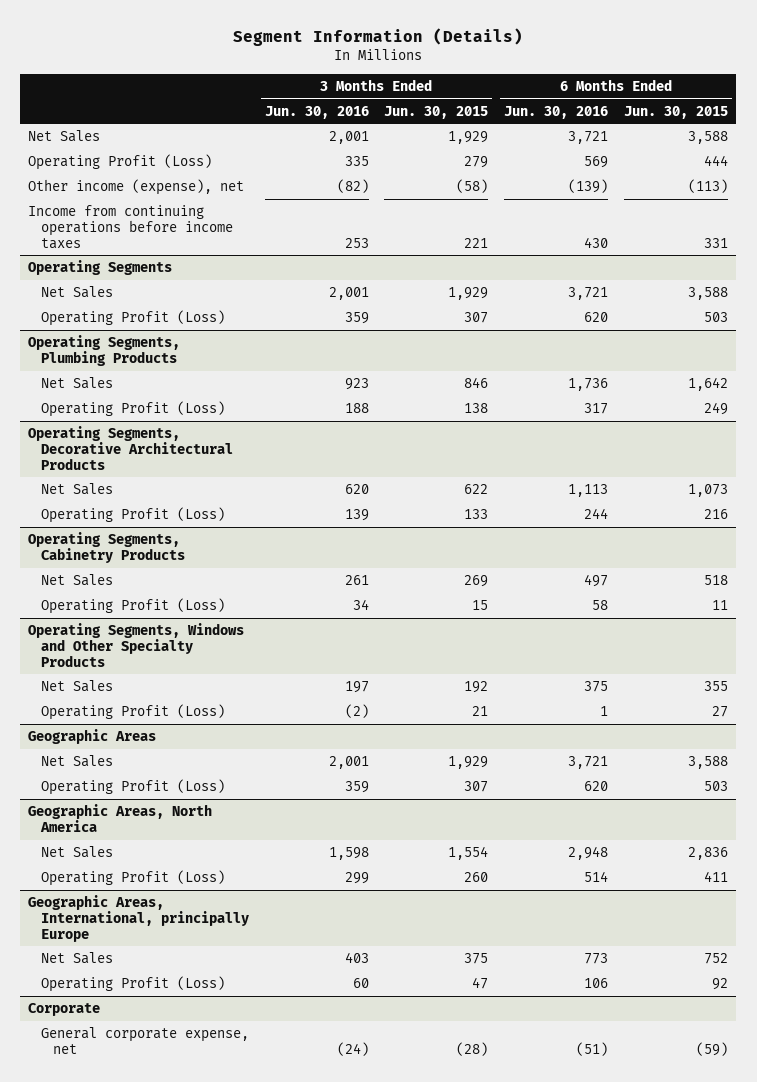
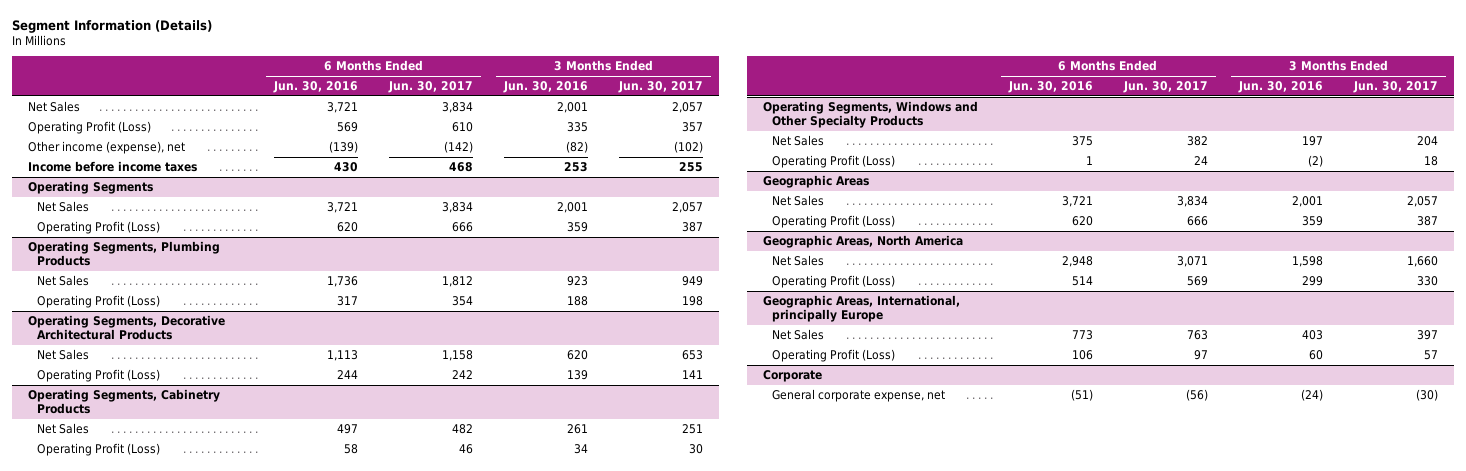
[384,105,489,119] Jun. 30, 2015 -> none
[624,105,729,119] Jun. 30, 2015 -> none
none -> [388,81,474,94] Jun. 30, 2017
none -> [618,81,704,94] Jun. 30, 2017
[28,205,233,249] Income from continuing operations before income taxes -> [27,160,197,172] Income before income taxes

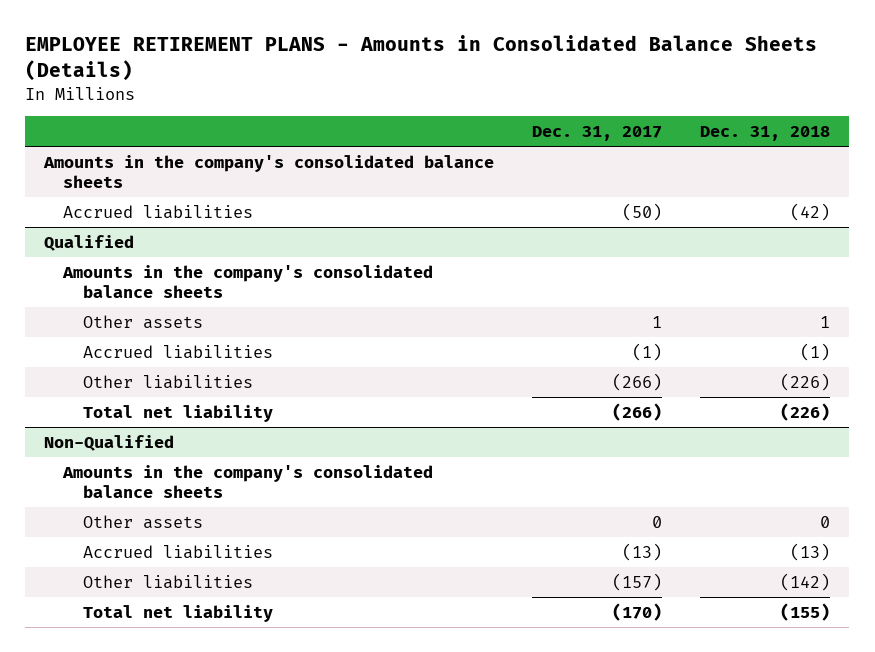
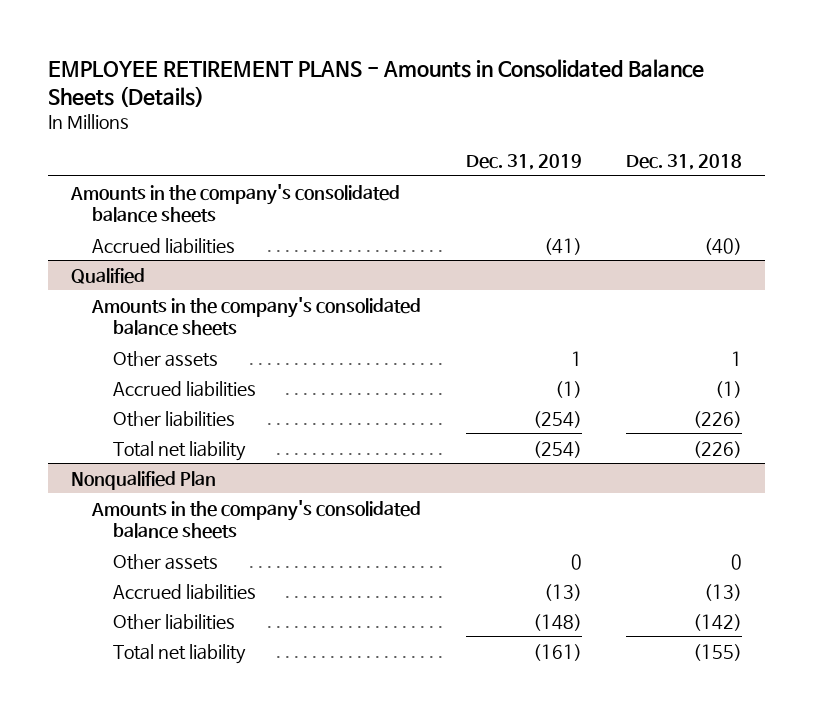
[532,125,663,141] Dec. 31, 2017 -> none
none -> [465,154,582,171] Dec. 31, 2019
[790,202,831,221] (42) -> [704,237,743,255] (40)
[44,434,175,451] Non-Qualified -> [70,470,216,490] Nonqualified Plan

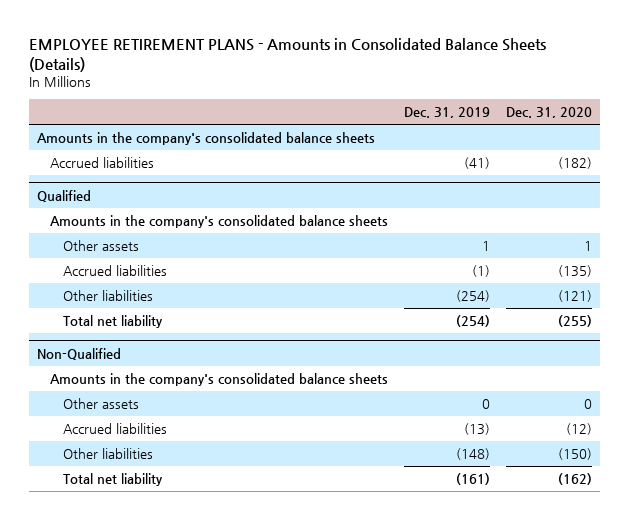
[626,154,743,171] Dec. 31, 2018 -> none
none -> [505,106,592,118] Dec. 31, 2020
[70,470,216,490] Nonqualified Plan -> [37,347,122,360] Non-Qualified

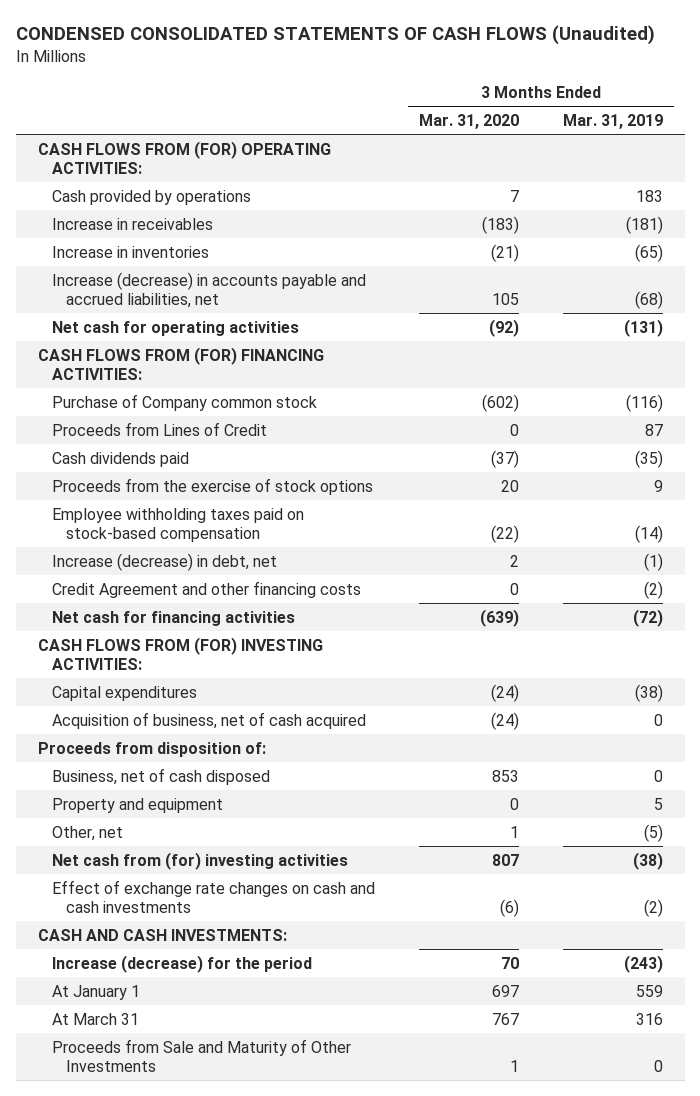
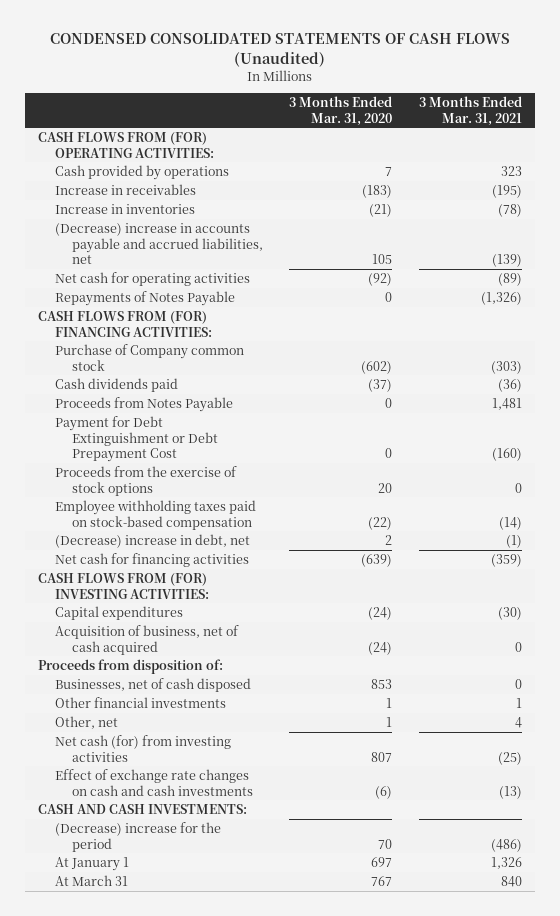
[562,113,663,129] Mar. 31, 2019 -> none
none -> [418,95,522,126] 3 Months Ended Mar. 31, 2021
[51,271,366,309] Increase (decrease) in accounts payable and accrued liabilities, net -> [54,222,263,265] (Decrease) increase in accounts payable and accrued liabilities, net
none -> [54,290,235,306] Repayments of Notes Payable
[51,421,267,436] Proceeds from Lines of Credit -> none
none -> [54,396,233,412] Proceeds from Notes Payable
none -> [54,415,218,463] Payment for Debt Extinguishment or Debt Prepayment Cost
[51,580,361,598] Credit Agreement and other financing costs -> none
[51,552,277,571] Increase (decrease) in debt, net -> [54,533,250,548] (Decrease) increase in debt, net
[51,797,223,813] Property and equipment -> none
[51,767,270,785] Business, net of cash disposed -> [54,677,251,692] Businesses, net of cash disposed
none -> [54,696,226,708] Other financial investments
[51,851,348,870] Net cash from (for) investing activities -> [54,734,231,762] Net cash (for) from investing activities
[51,954,312,973] Increase (decrease) for the period -> [54,821,221,852] (Decrease) increase for the period
[51,1038,351,1073] Proceeds from Sale and Maturity of Other Investments -> none

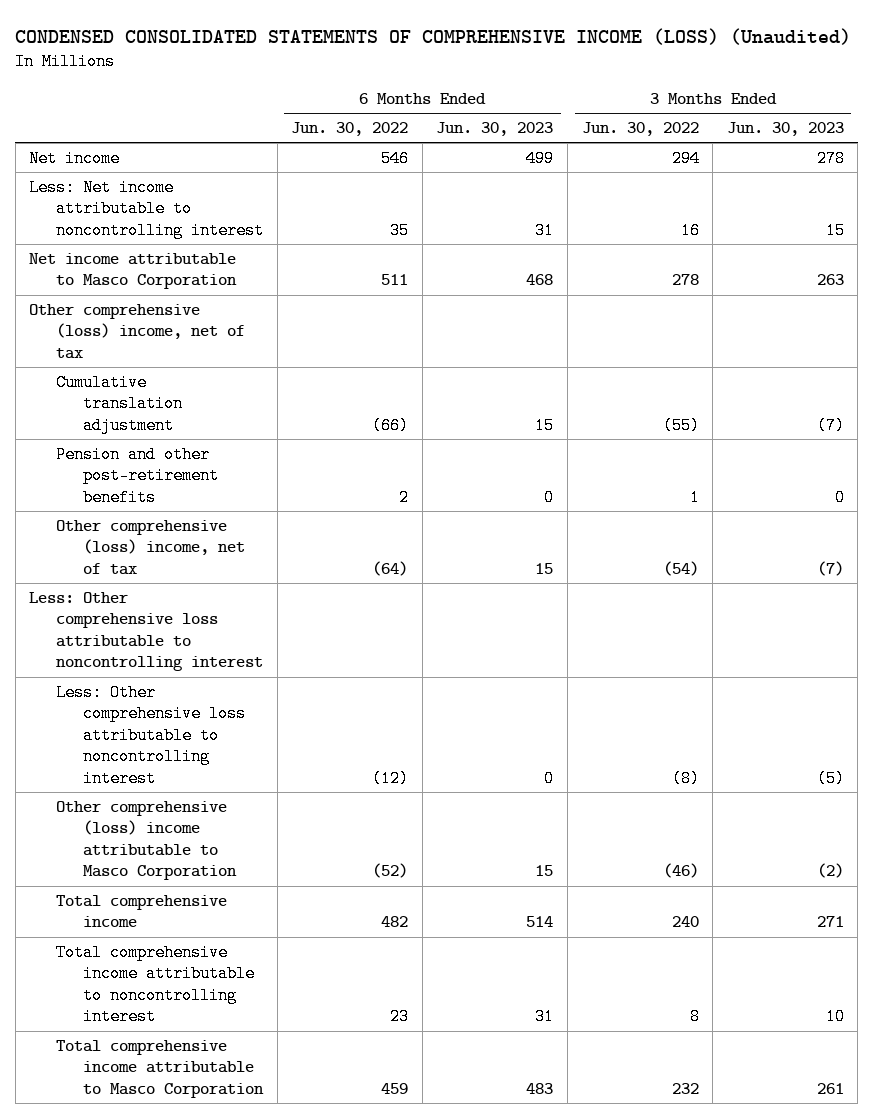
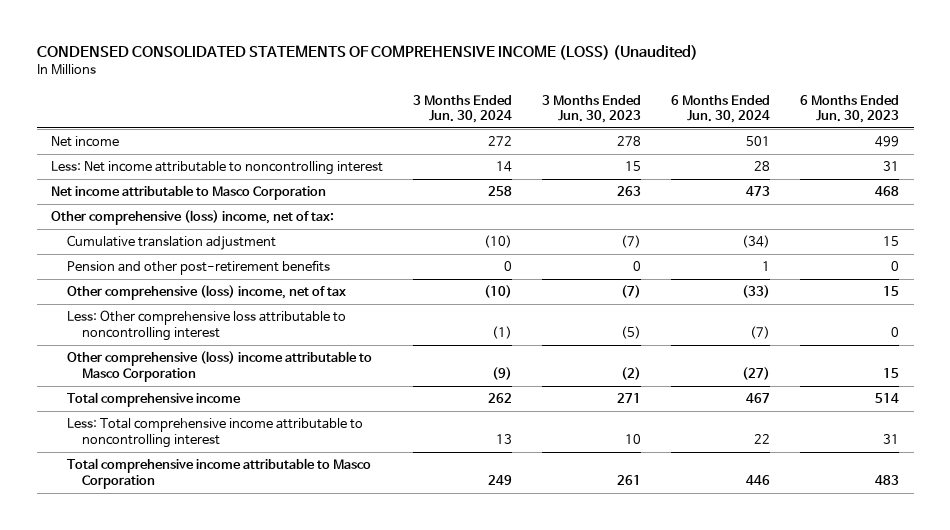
[291,122,409,137] Jun. 30, 2022 -> none
[581,122,699,137] Jun. 30, 2022 -> none
none -> [413,94,513,123] 3 Months Ended Jun. 30, 2024
none -> [670,94,770,123] 6 Months Ended Jun. 30, 2024
[29,303,246,359] Other comprehensive (loss) income, net of tax -> [51,210,335,226] Other comprehensive (loss) income, net of tax:
[29,591,264,672] Less: Other comprehensive loss attributable to noncontrolling interest -> none
[56,943,255,1026] Total comprehensive income attributable to noncontrolling interest -> [66,418,363,448] Less: Total comprehensive income attributable to noncontrolling interest

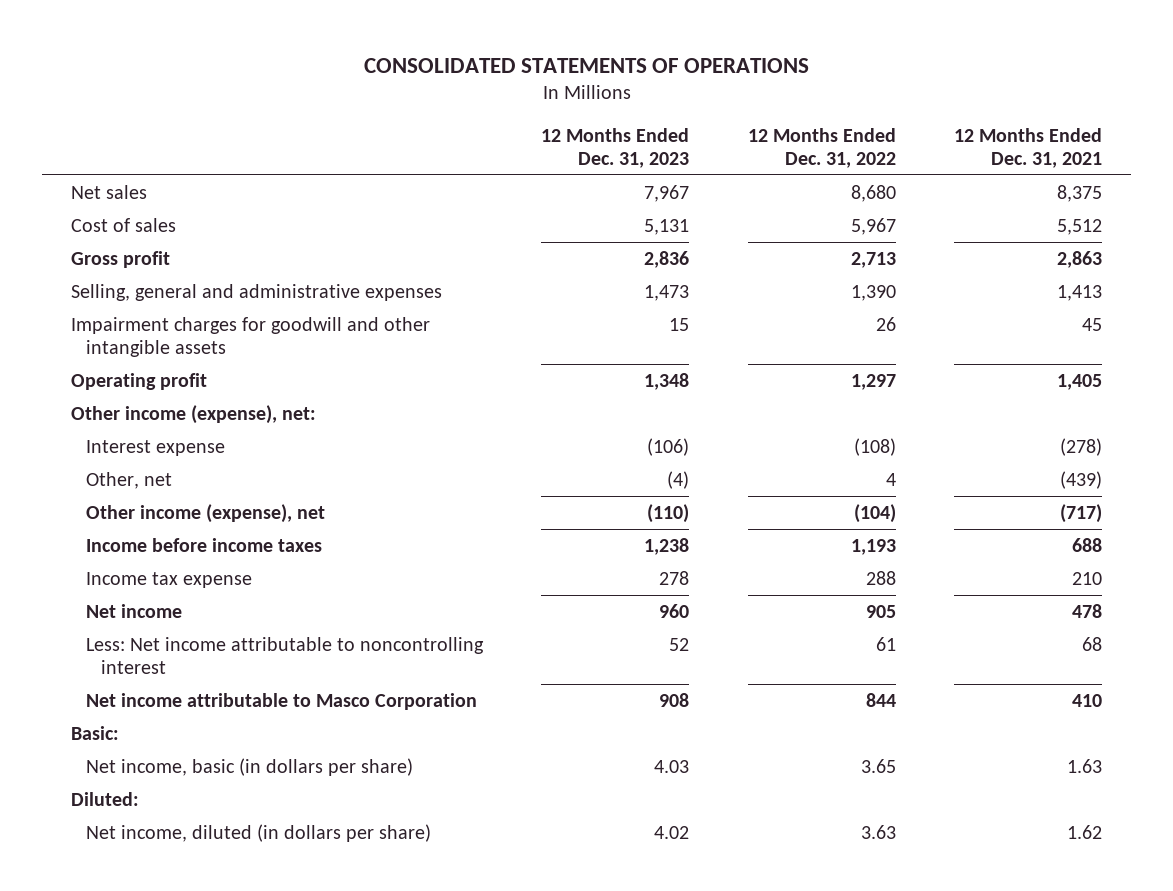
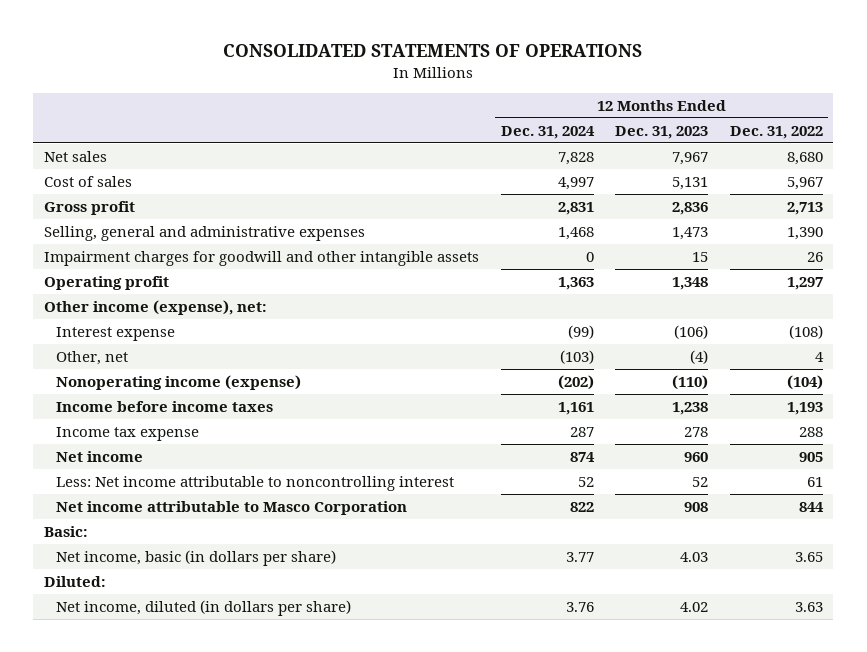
[953,127,1102,169] 12 Months Ended Dec. 31, 2021 -> none
none -> [500,125,595,139] Dec. 31, 2024
[86,503,326,523] Other income (expense), net -> [55,374,301,390] Nonoperating income (expense)

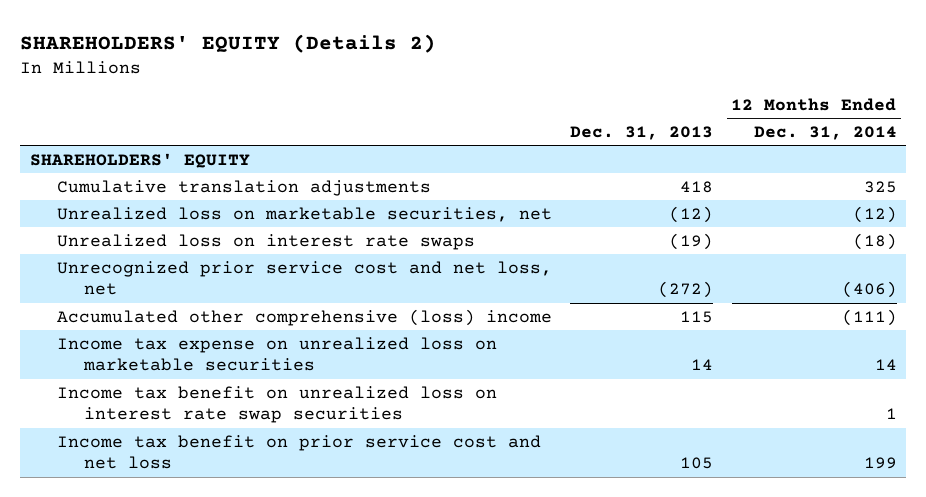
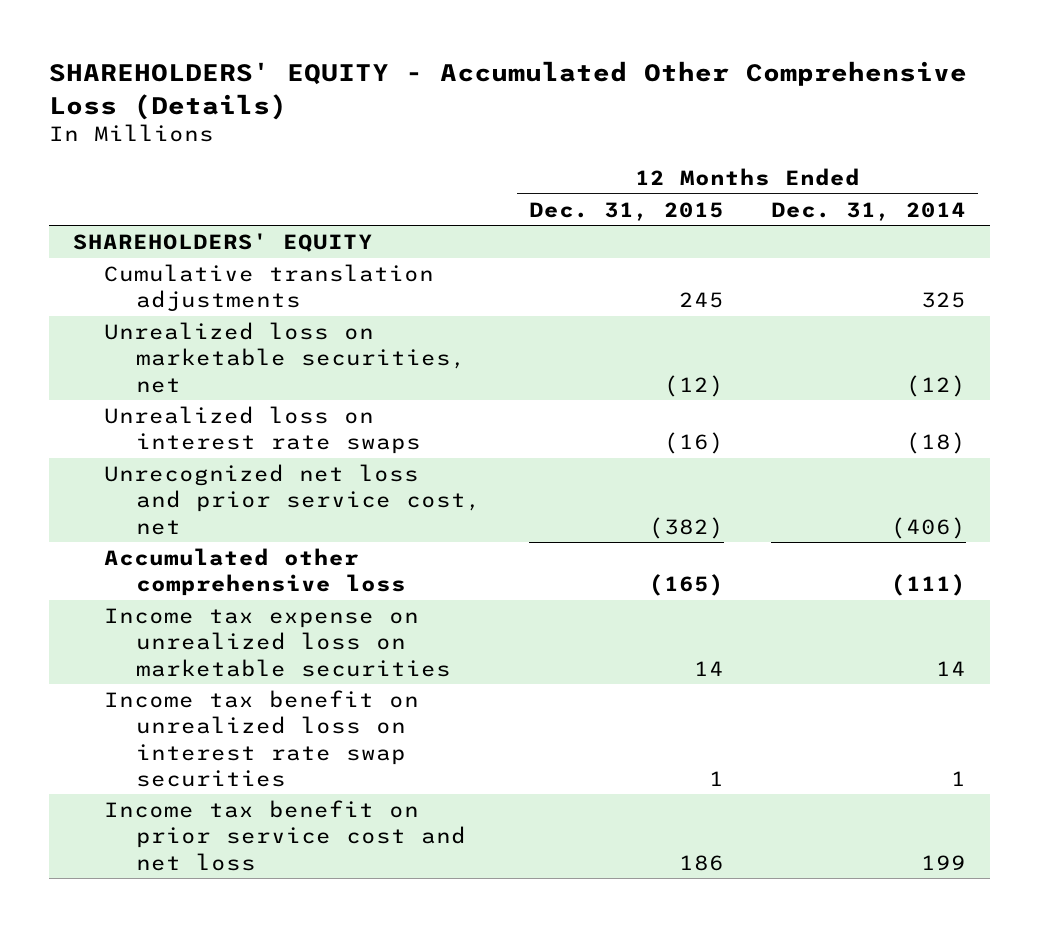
[20,33,437,53] SHAREHOLDERS' EQUITY (Details 2) -> [49,61,968,120] SHAREHOLDERS' EQUITY - Accumulated Other Comprehensive Loss (Details)
[570,126,714,141] Dec. 31, 2013 -> none
none -> [528,201,724,221] Dec. 31, 2015
[56,260,552,296] Unrecognized prior service cost and net loss, net -> [104,464,481,535] Unrecognized net loss and prior service cost, net
[56,308,552,326] Accumulated other comprehensive (loss) income -> [104,548,406,597] Accumulated other comprehensive loss

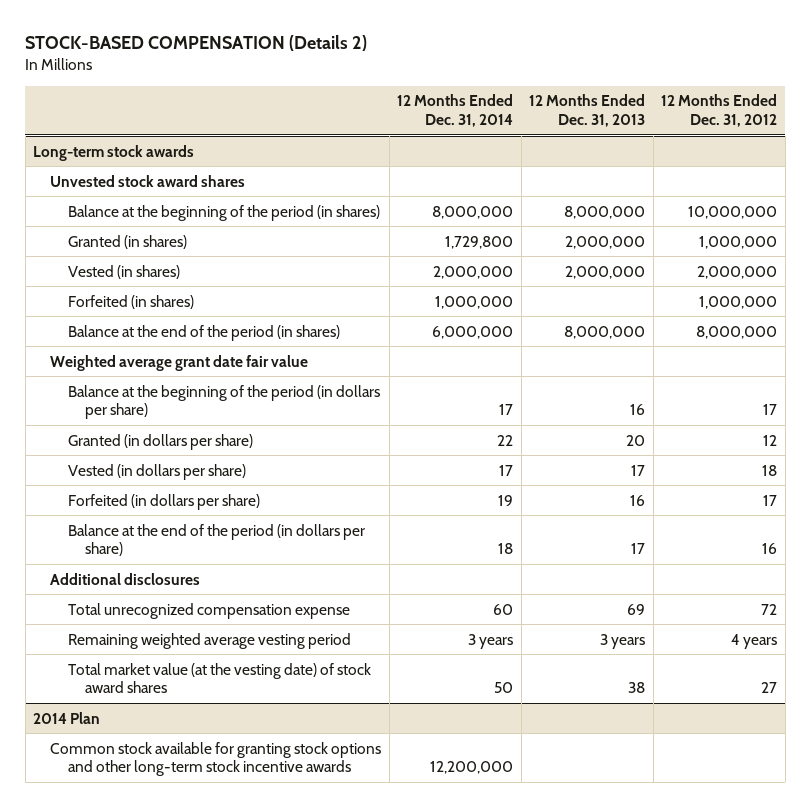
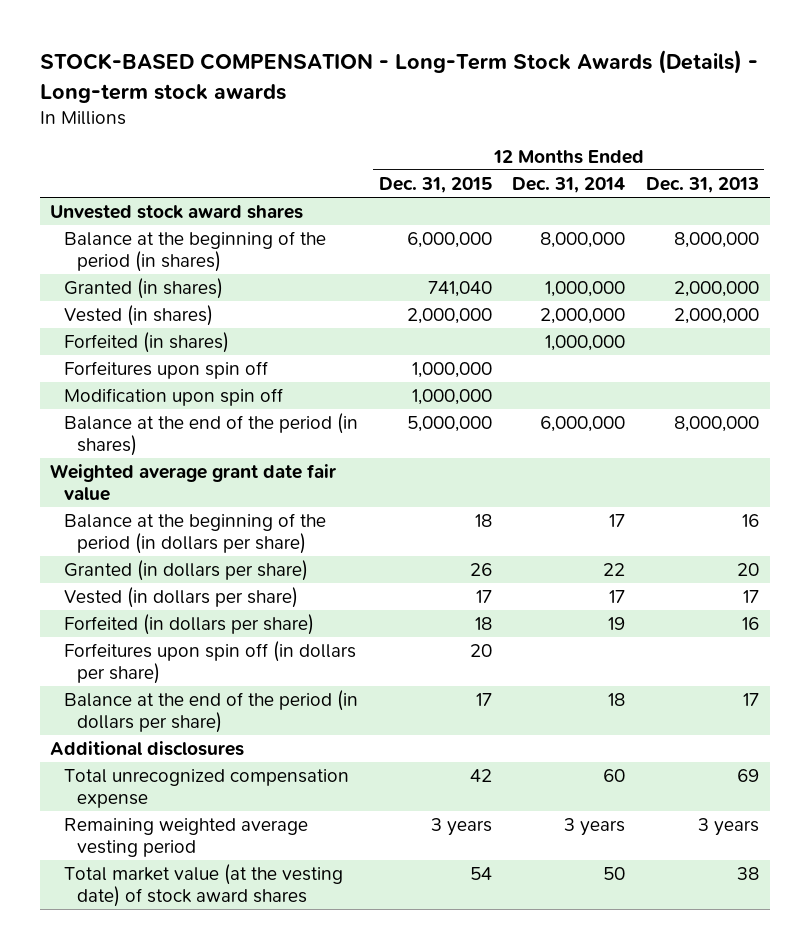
[25,35,368,52] STOCK-BASED COMPENSATION (Details 2) -> [40,50,759,103] STOCK-BASED COMPENSATION - Long-Term Stock Awards (Details) - Long-term stock awards
[661,94,778,127] 12 Months Ended Dec. 31, 2012 -> none
none -> [378,176,492,193] Dec. 31, 2015
[33,144,195,161] Long-term stock awards -> none
[445,235,514,249] 1,729,800 -> [545,280,626,297] 1,000,000
none -> [63,360,268,379] Forfeitures upon spin off
none -> [63,387,283,406] Modification upon spin off
none -> [63,640,356,684] Forfeitures upon spin off (in dollars per share)
[33,711,101,724] 2014 Plan -> none
[50,741,382,777] Common stock available for granting stock options and other long-term stock incentive awards -> none

